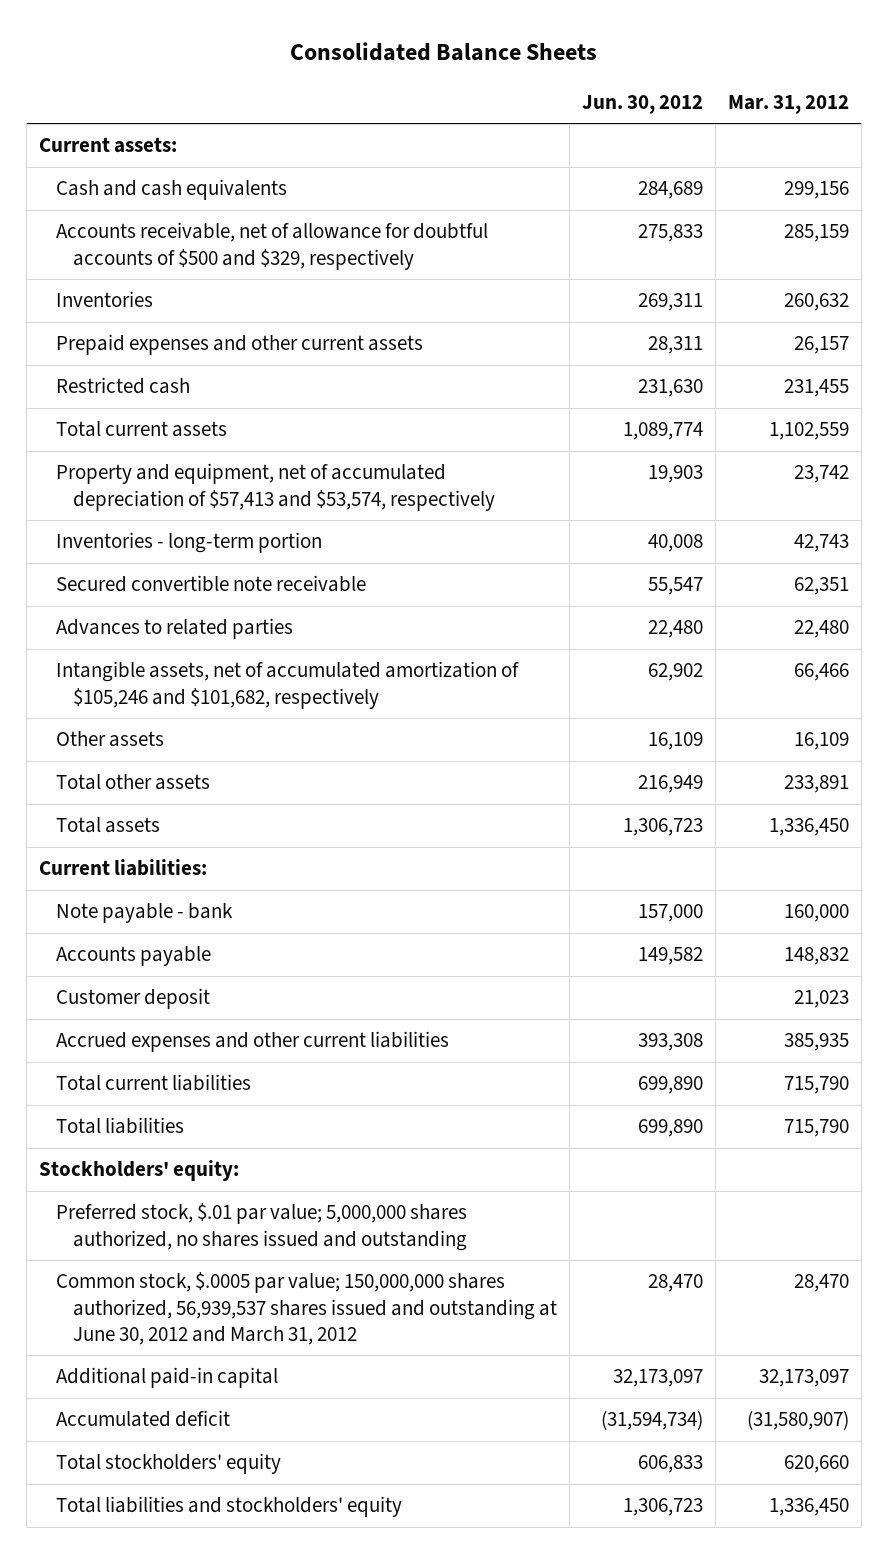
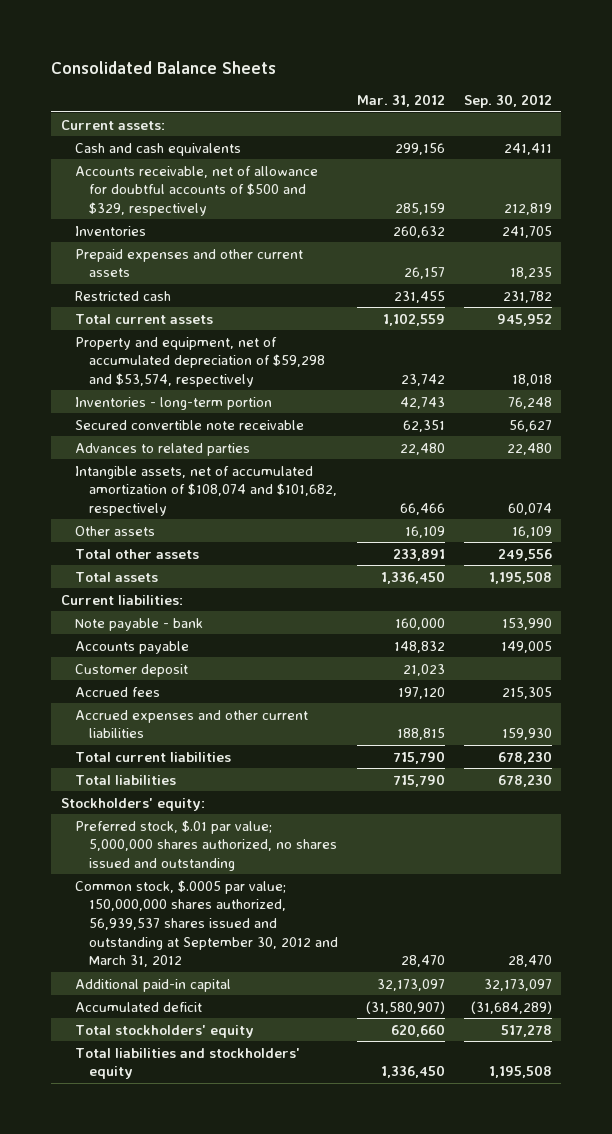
[582,94,704,114] Jun. 30, 2012 -> none
none -> [463,94,552,109] Sep. 30, 2012
[56,463,496,511] Property and equipment, net of accumulated depreciation of $57,413 and $53,574, respectively -> [74,336,325,387] Property and equipment, net of accumulated depreciation of $59,298 and $53,574, respectively
[56,661,520,709] Intangible assets, net of accumulated amortization of $105,246 and $101,682, respectively -> [74,465,337,516] Intangible assets, net of accumulated amortization of $108,074 and $101,682, respectively
none -> [74,686,160,697] Accrued fees
[783,1033,849,1052] 385,935 -> [396,728,445,741] 188,815
[56,1272,558,1345] Common stock, $.0005 par value; 150,000,000 shares authorized, 56,939,537 shares issued and outstanding at June 30, 2012 and March 31, 2012 -> [74,879,338,968] Common stock, $.0005 par value; 150,000,000 shares authorized, 56,939,537 shares issued and outstanding at September 30, 2012 and March 31, 2012

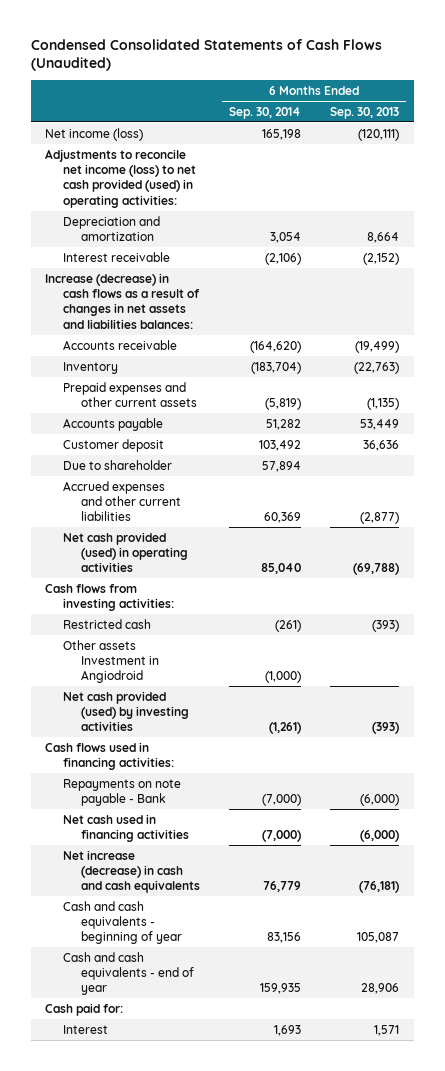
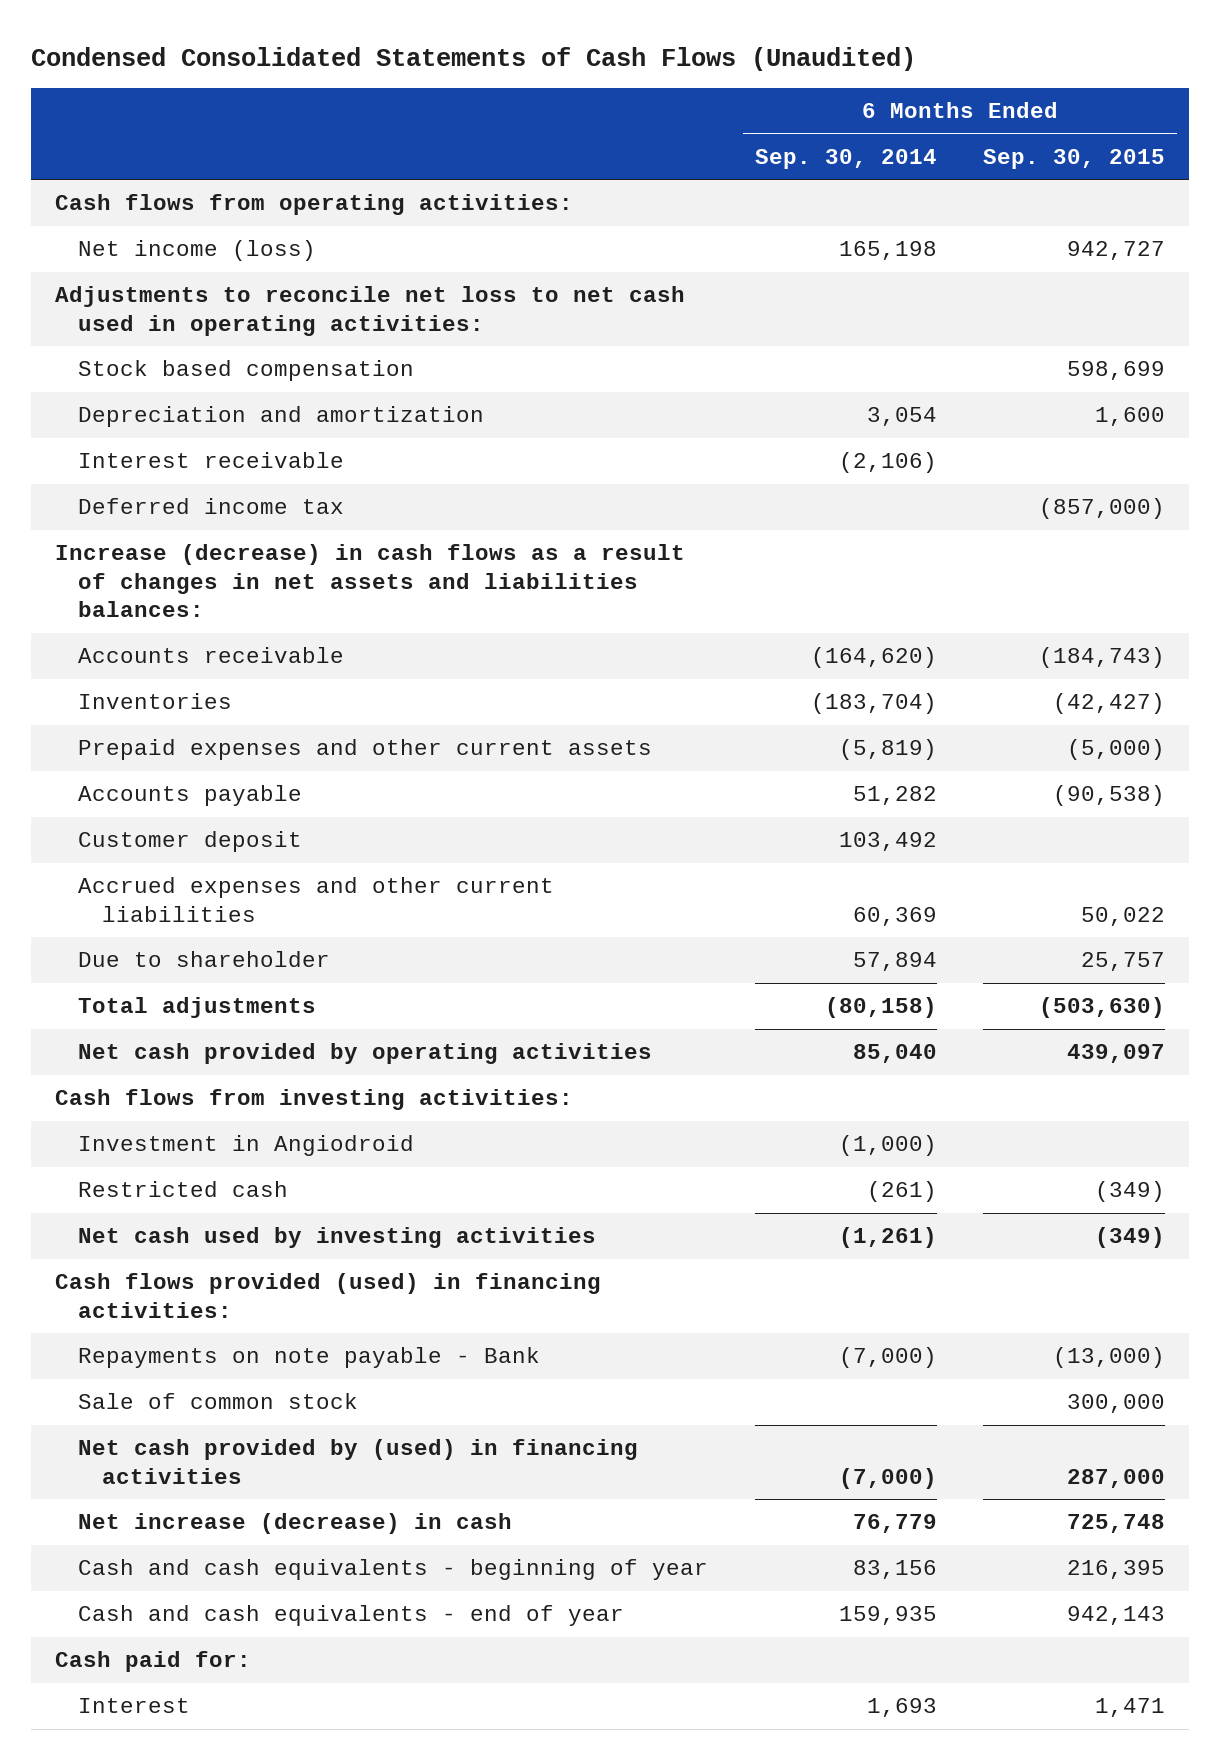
[330,106,400,119] Sep. 30, 2013 -> none
none -> [983,148,1166,169] Sep. 30, 2015
none -> [54,194,573,216] Cash flows from operating activities:
[45,148,197,208] Adjustments to reconcile net income (loss) to net cash provided (used) in operating activities: -> [54,286,685,336] Adjustments to reconcile net loss to net cash used in operating activities:
none -> [78,360,415,382] Stock based compensation
none -> [78,498,345,515] Deferred income tax
[63,361,119,374] Inventory -> [78,693,233,710] Inventories
[63,459,173,470] Due to shareholder -> [78,951,331,968] Due to shareholder
none -> [78,997,317,1019] Total adjustments
[63,531,188,573] Net cash provided (used) in operating activities -> [78,1043,653,1065] Net cash provided by operating activities
none -> [78,1135,415,1157] Investment in Angiodroid
[63,639,159,684] Other assets Investment in Angiodroid -> none
[63,690,189,732] Net cash provided (used) by investing activities -> [78,1227,597,1249] Net cash used by investing activities
[45,741,175,771] Cash flows used in financing activities: -> [54,1273,601,1318] Cash flows provided (used) in financing activities:
none -> [78,1393,359,1410] Sale of common stock
[63,813,189,843] Net cash used in financing activities -> [78,1439,639,1484] Net cash provided by (used) in financing activities
[63,849,200,894] Net increase (decrease) in cash and cash equivalents -> [78,1513,513,1535] Net increase (decrease) in cash

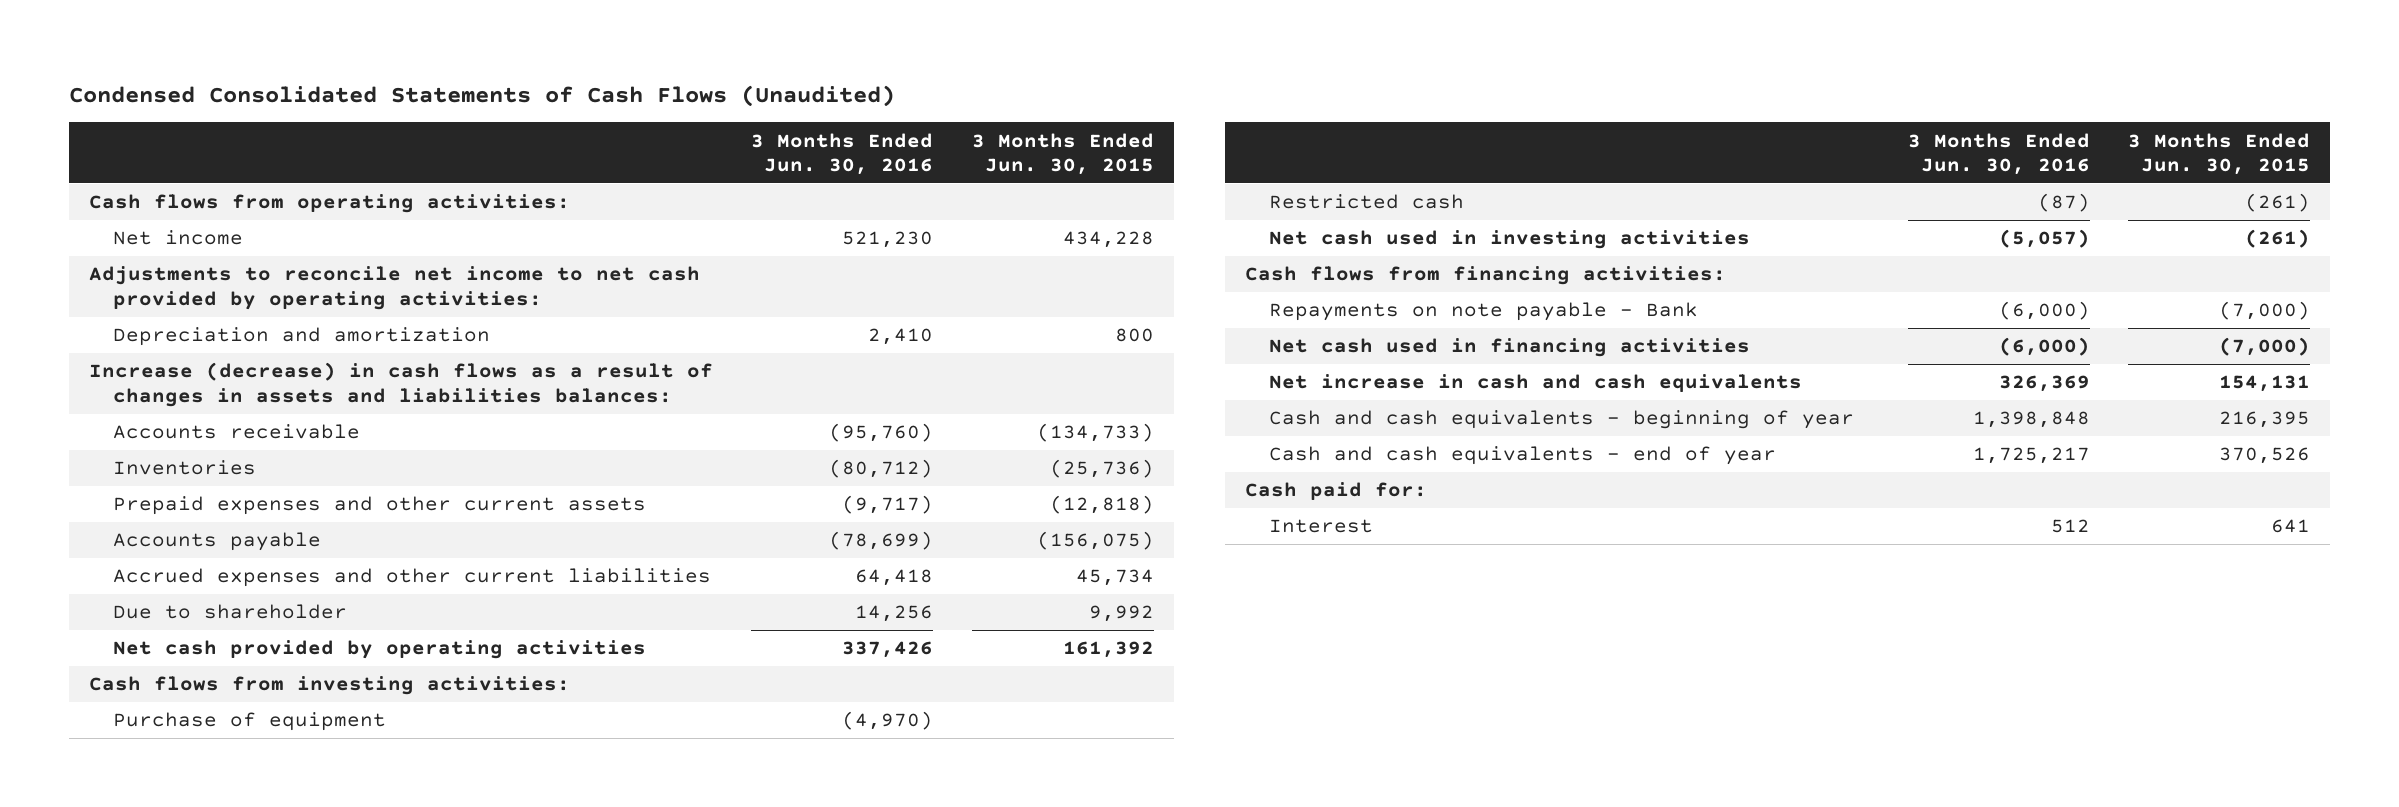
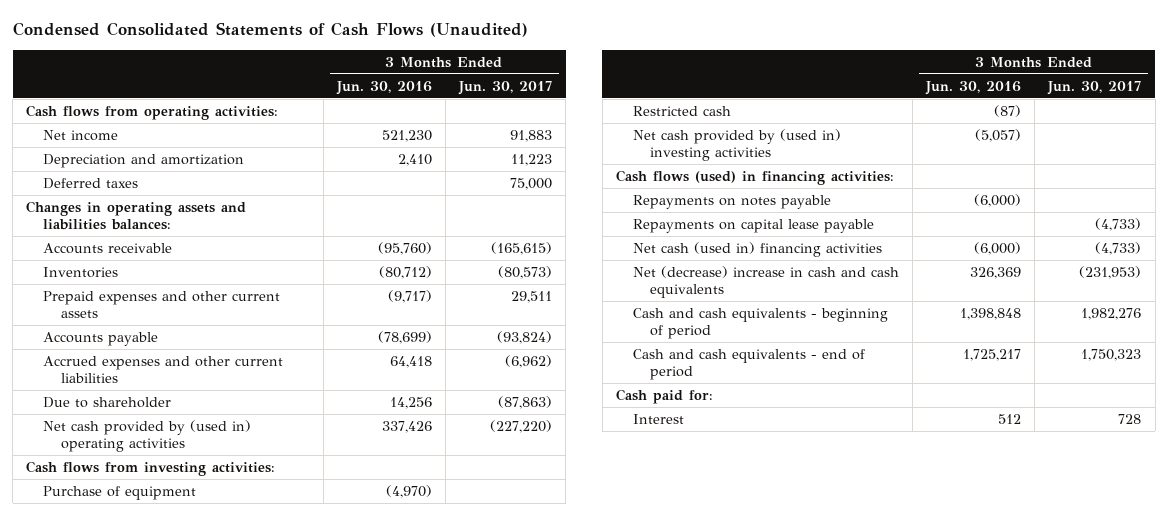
[972,132,1155,175] 3 Months Ended Jun. 30, 2015 -> none
none -> [458,80,553,95] Jun. 30, 2017
[88,266,700,310] Adjustments to reconcile net income to net cash provided by operating activities: -> none
none -> [43,177,139,189] Deferred taxes
[88,362,713,407] Increase (decrease) in cash flows as a result of changes in assets and liabilities balances: -> [26,200,247,230] Changes in operating assets and liabilities balances:
[112,640,646,660] Net cash provided by operating activities -> [43,419,252,452] Net cash provided by (used in) operating activities
[1268,230,1750,250] Net cash used in investing activities -> [632,128,841,161] Net cash provided by (used in) investing activities
[1244,266,1726,286] Cash flows from financing activities: -> [615,169,894,185] Cash flows (used) in financing activities:
[1268,302,1698,322] Repayments on note payable - Bank -> [632,194,831,209] Repayments on notes payable
none -> [632,218,874,233] Repayments on capital lease payable
[1268,338,1750,358] Net cash used in financing activities -> [632,241,882,257] Net cash (used in) financing activities
[1268,374,1802,393] Net increase in cash and cash equivalents -> [632,265,899,298] Net (decrease) increase in cash and cash equivalents
[1268,410,1854,430] Cash and cash equivalents - beginning of year -> [632,307,888,339] Cash and cash equivalents - beginning of period
[1268,446,1776,466] Cash and cash equivalents - end of year -> [632,348,865,380] Cash and cash equivalents - end of period

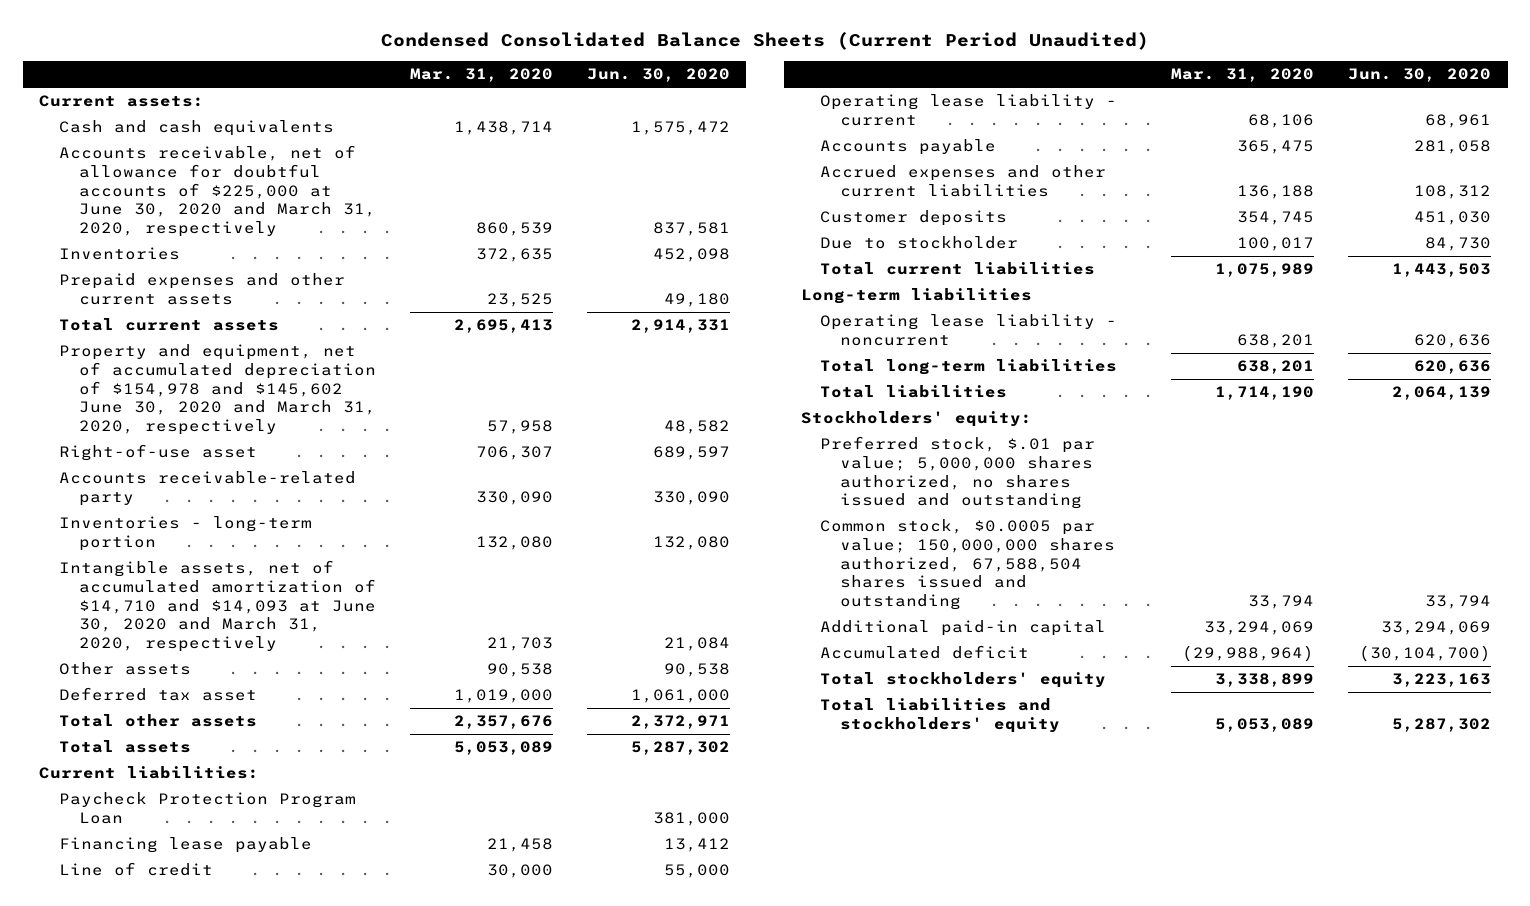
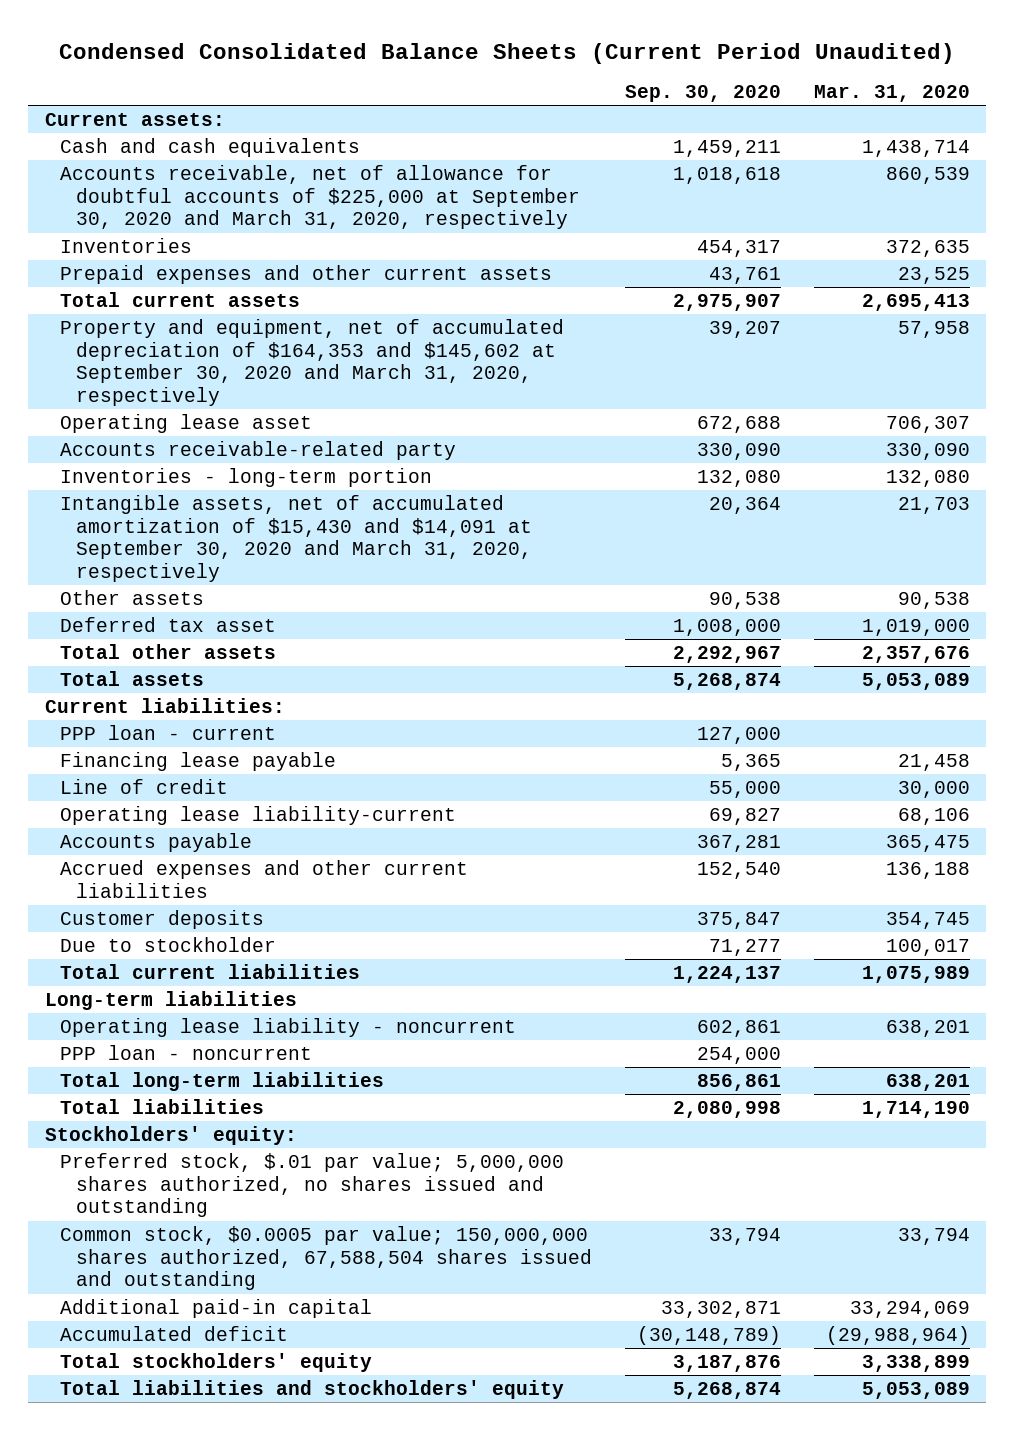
[586,68,730,83] Jun. 30, 2020 -> none
none -> [624,85,781,103] Sep. 30, 2020
[59,145,377,237] Accounts receivable, net of allowance for doubtful accounts of $225,000 at June 30, 2020 and March 31, 2020, respectively -> [60,165,580,230] Accounts receivable, net of allowance for doubtful accounts of $225,000 at September 30, 2020 and March 31, 2020, respectively
[59,344,377,435] Property and equipment, net of accumulated depreciation of $154,978 and $145,602 June 30, 2020 and March 31, 2020, respectively -> [60,319,565,406] Property and equipment, net of accumulated depreciation of $164,353 and $145,602 at September 30, 2020 and March 31, 2020, respectively
[59,444,258,462] Right-of-use asset -> [60,414,313,434] Operating lease asset
[59,560,377,652] Intangible assets, net of accumulated amortization of $14,710 and $14,093 at June 30, 2020 and March 31, 2020, respectively -> [60,495,532,582] Intangible assets, net of accumulated amortization of $15,430 and $14,091 at September 30, 2020 and March 31, 2020, respectively
[59,792,357,825] Paycheck Protection Program Loan -> [60,725,277,741] PPP loan - current
[820,94,1118,127] Operating lease liability - current -> [60,806,457,826] Operating lease liability-current
none -> [60,1045,313,1061] PPP loan - noncurrent

